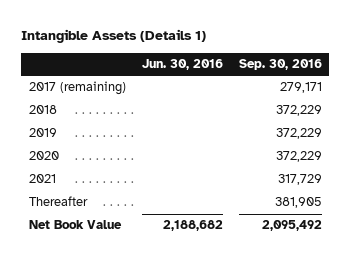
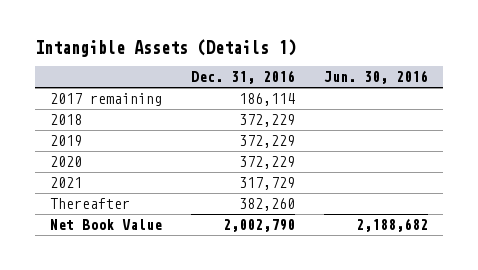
[238,59,322,71] Sep. 30, 2016 -> none
none -> [190,70,295,85] Dec. 31, 2016
[29,81,127,96] 2017 (remaining) -> [49,93,162,107] 2017 remaining

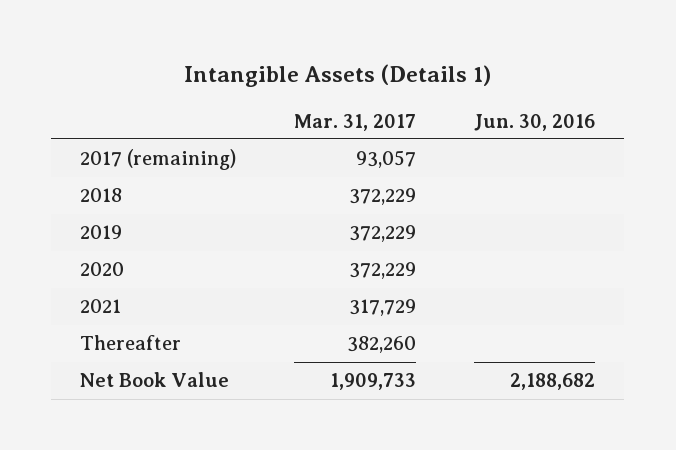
[190,70,295,85] Dec. 31, 2016 -> none
none -> [294,113,417,131] Mar. 31, 2017
[49,93,162,107] 2017 remaining -> [80,149,237,171] 2017 (remaining)

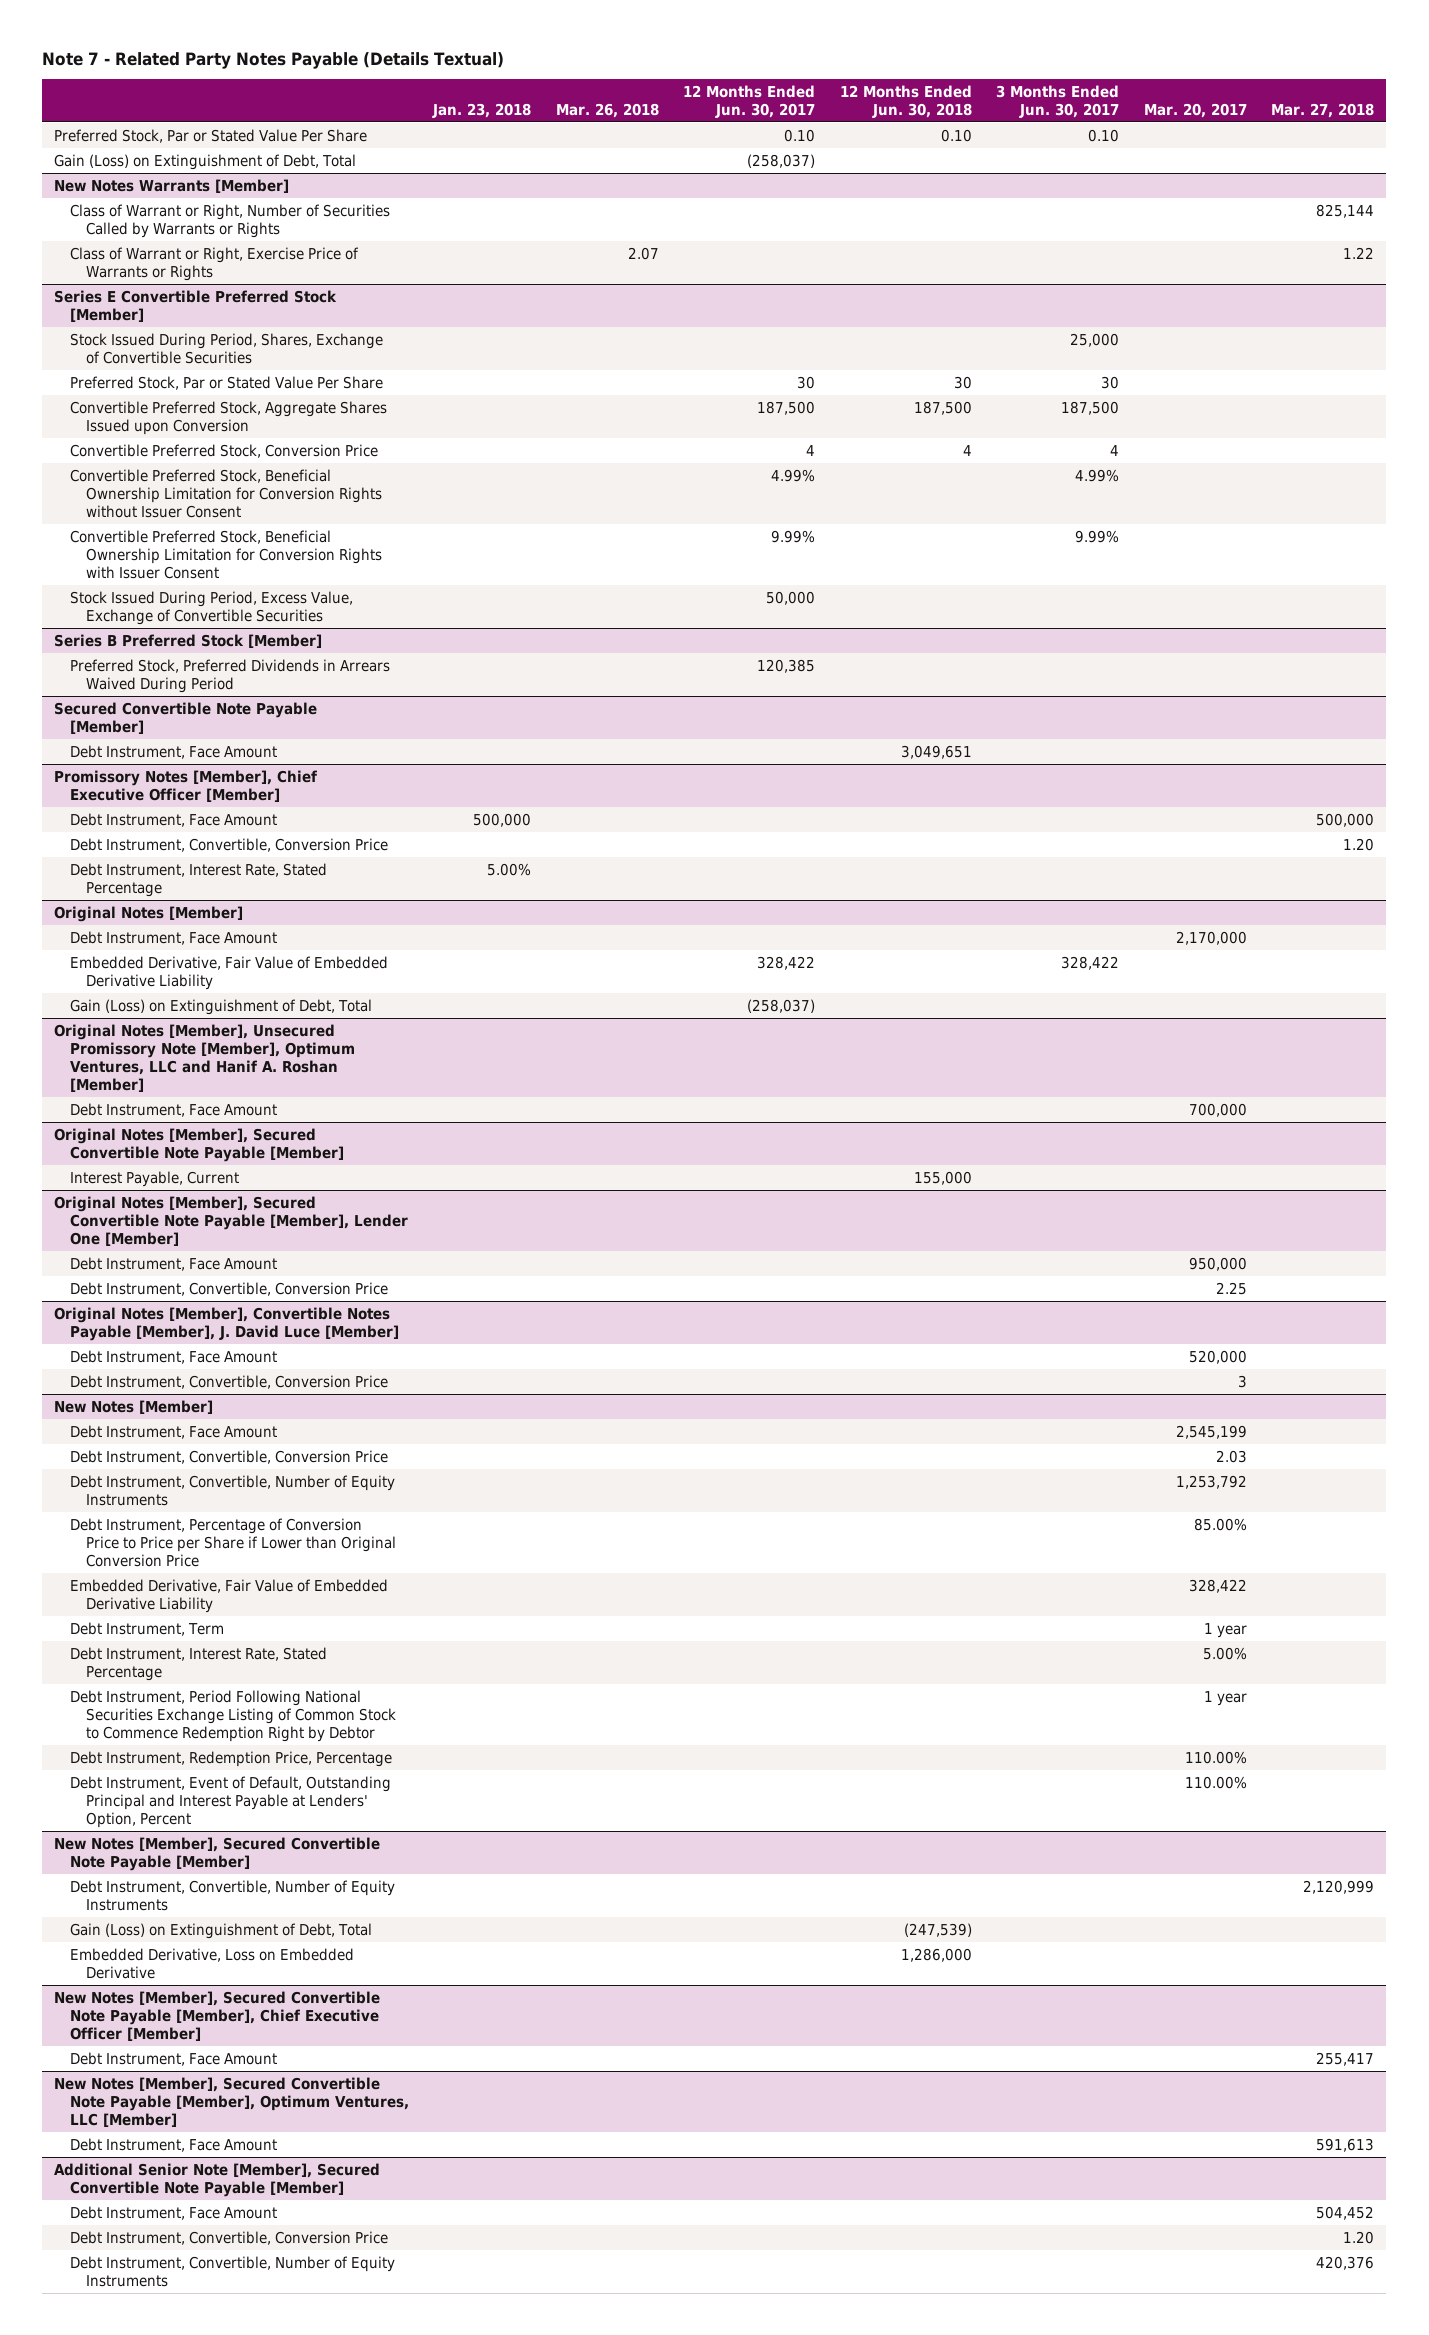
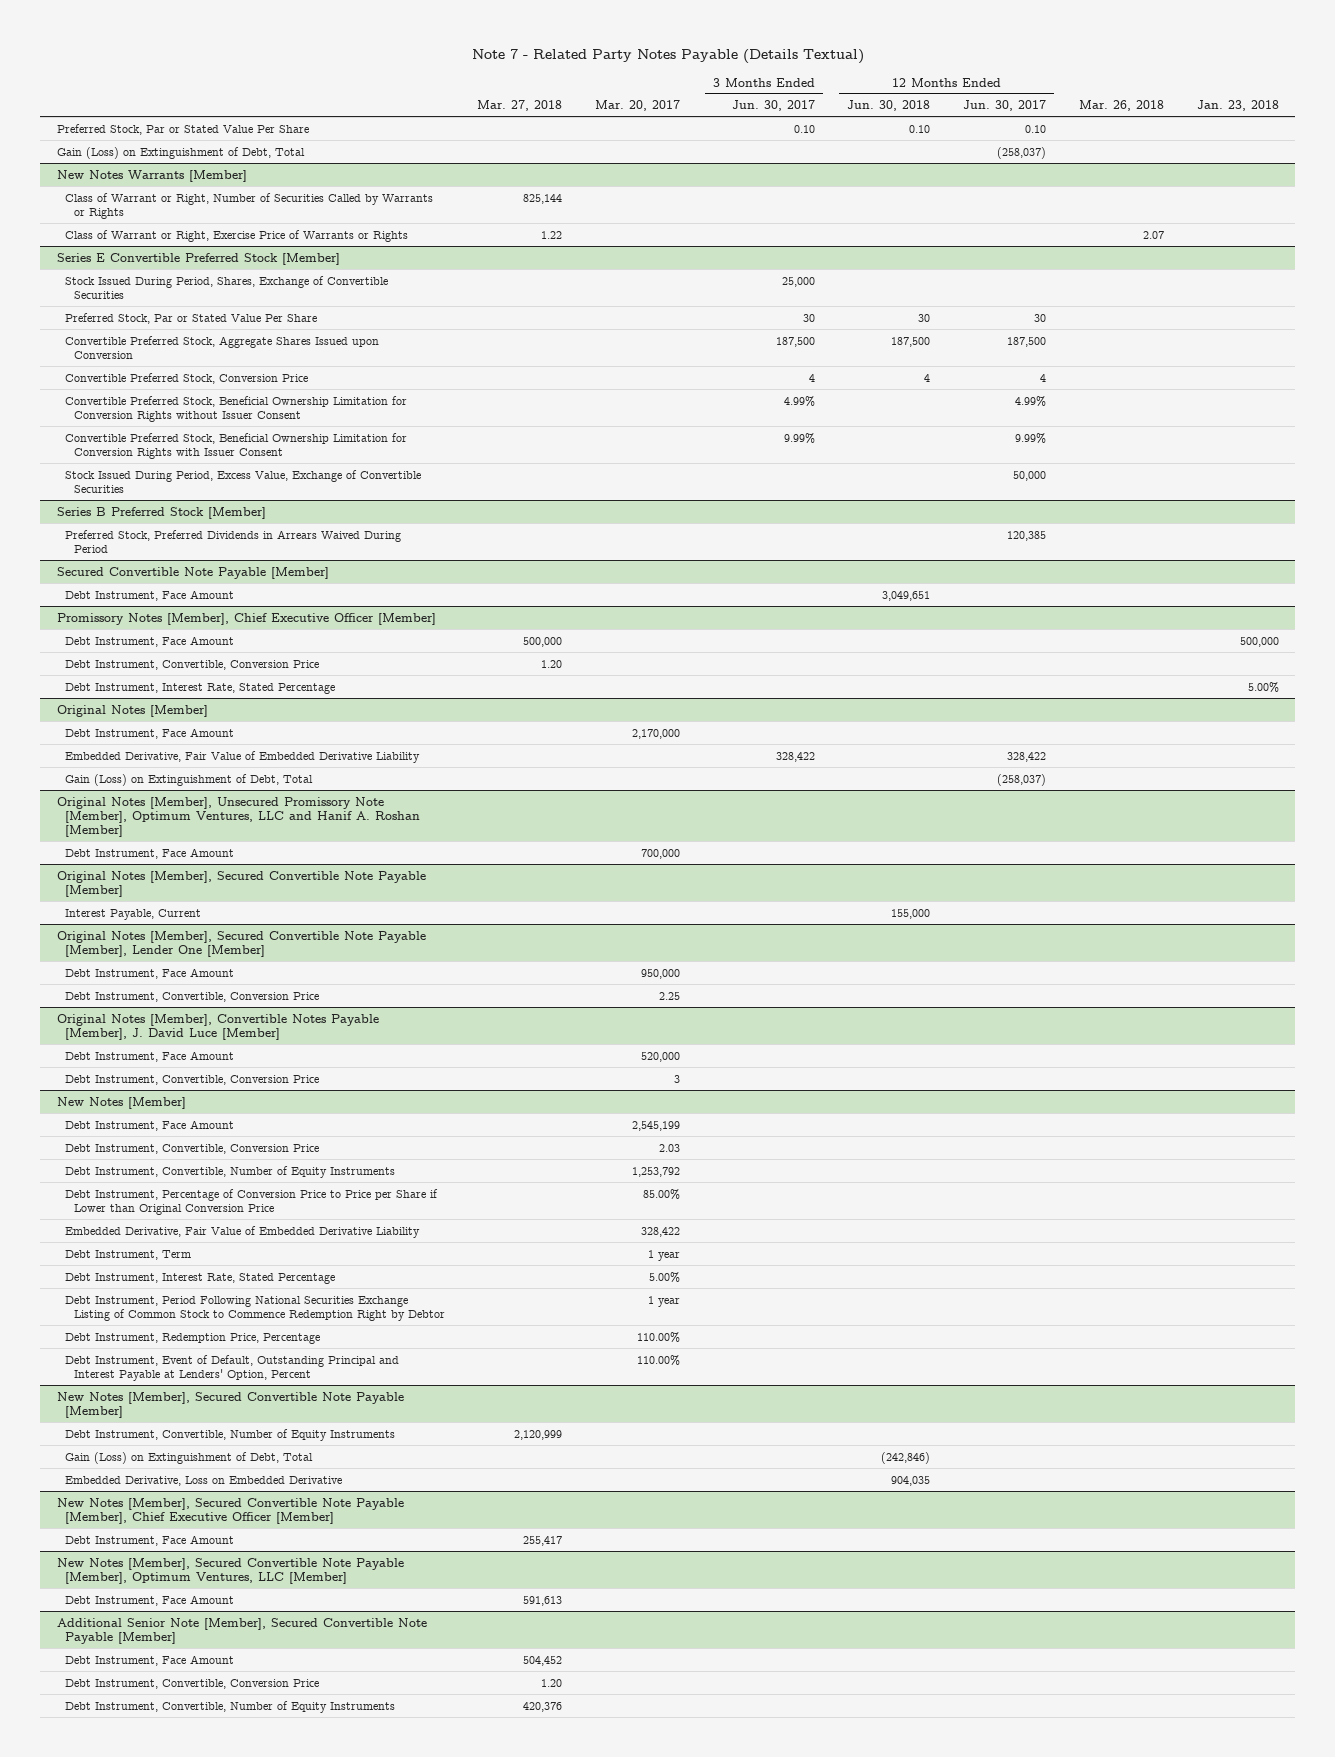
[903,1922,972,1937] (247,539) -> [881,1451,931,1464] (242,846)
[900,1947,972,1962] 1,286,000 -> [891,1475,931,1486] 904,035

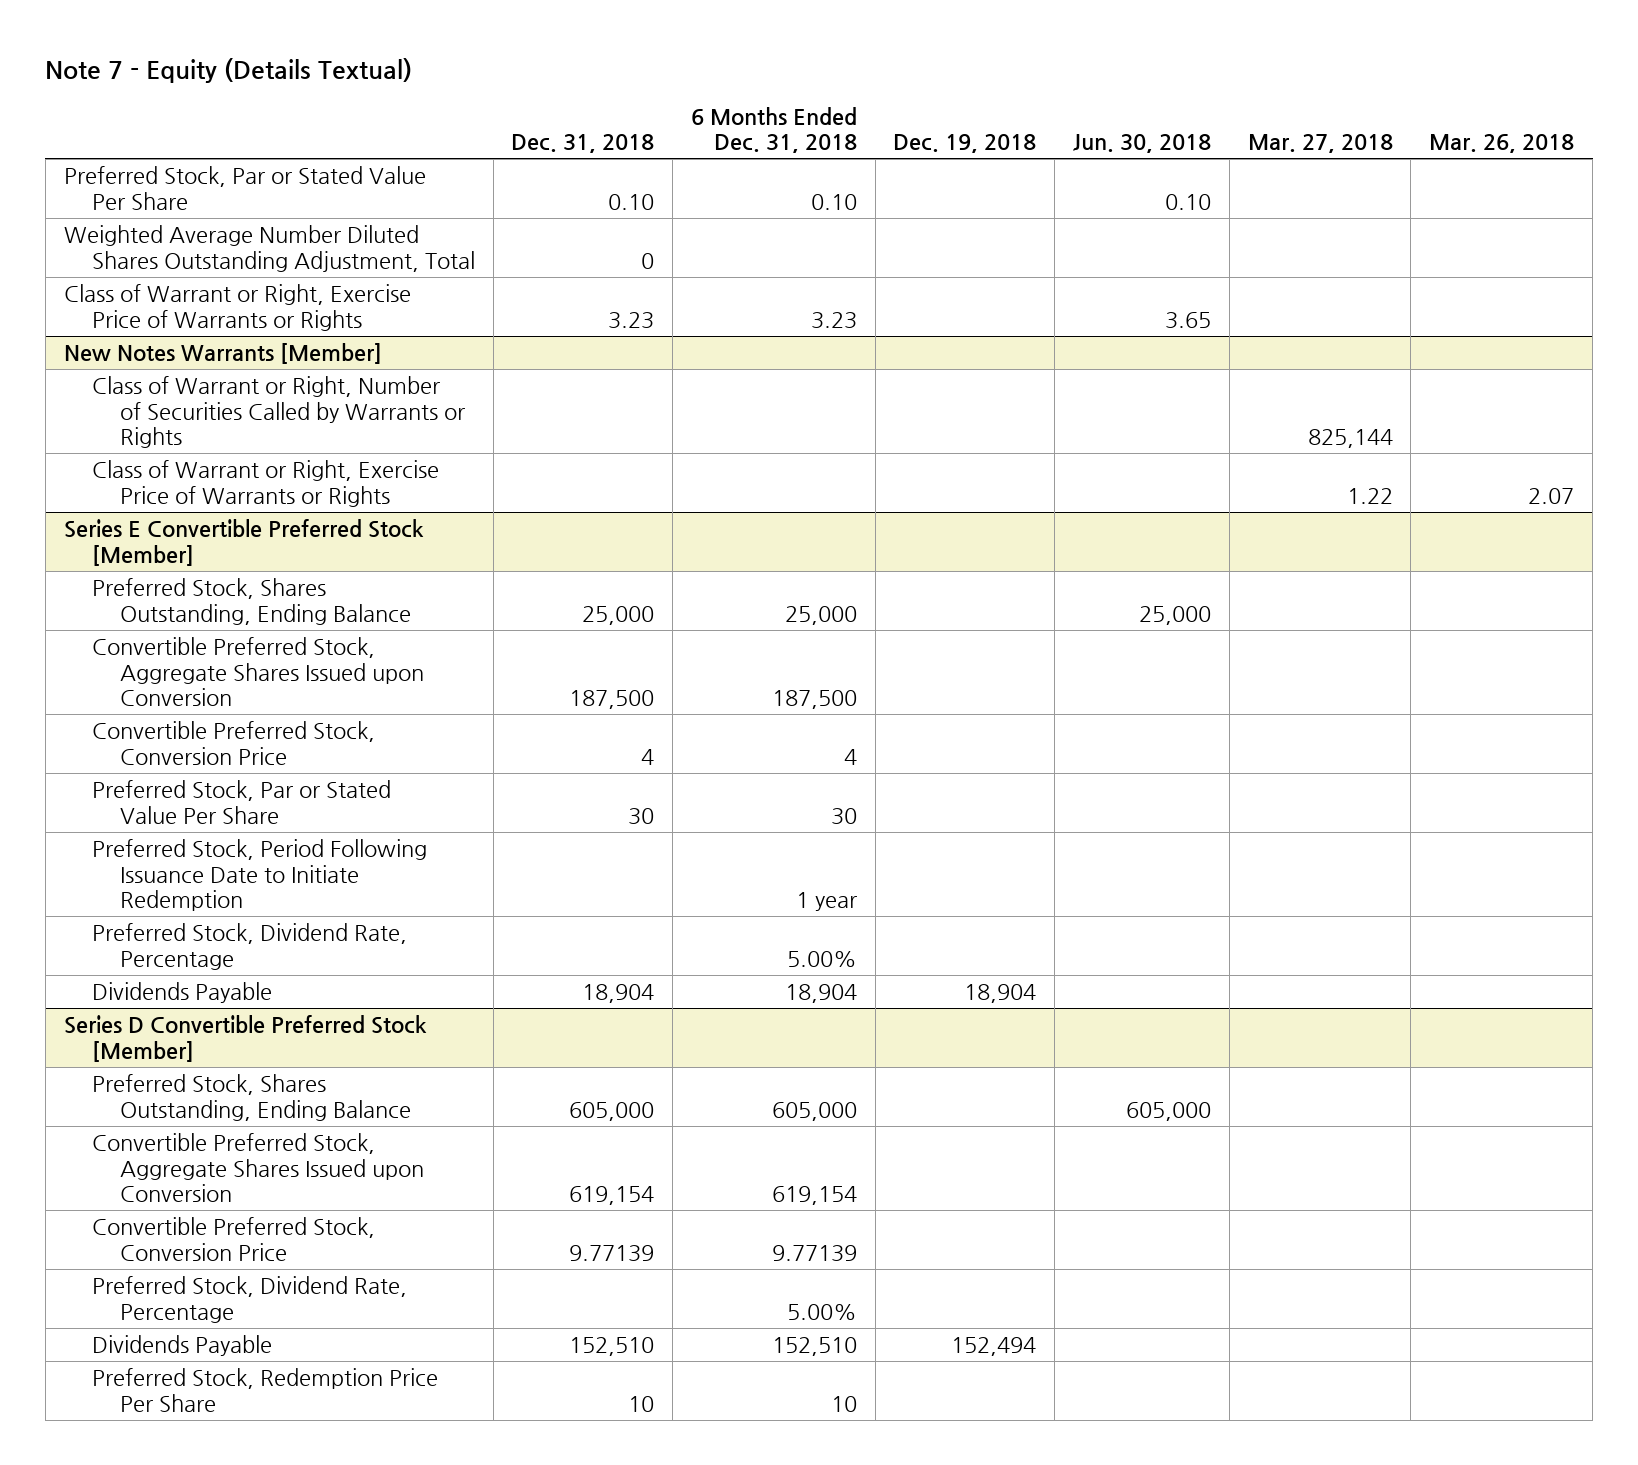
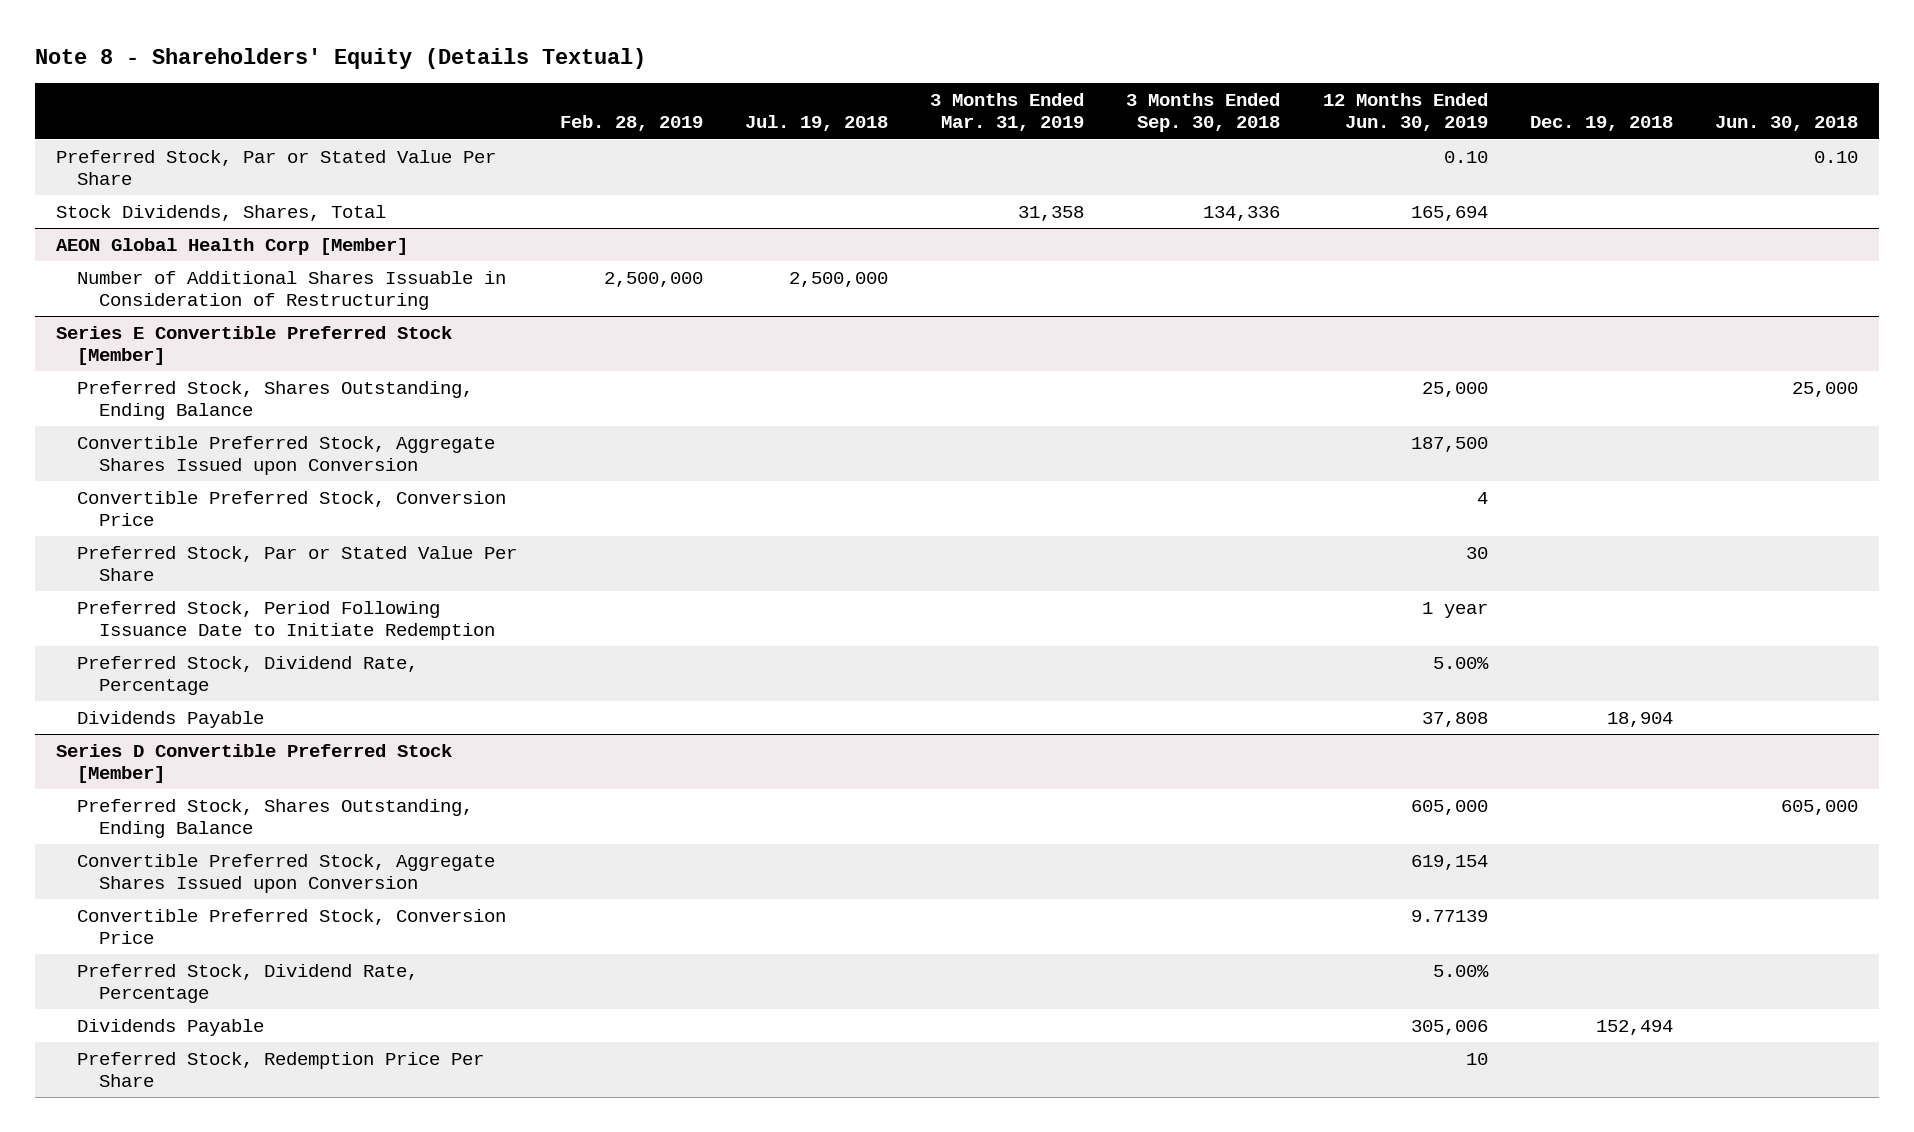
[45,58,413,84] Note 7 - Equity (Details Textual) -> [34,48,646,70] Note 8 - Shareholders' Equity (Details Textual)
[511,134,655,154] Dec. 31, 2018 -> none
[690,106,857,154] 6 Months Ended Dec. 31, 2018 -> none
[1247,134,1393,154] Mar. 27, 2018 -> none
[1429,134,1575,154] Mar. 26, 2018 -> none
none -> [559,115,703,132] Feb. 28, 2019
none -> [744,115,888,132] Jul. 19, 2018
none -> [930,93,1085,132] 3 Months Ended Mar. 31, 2019
none -> [1126,93,1281,133] 3 Months Ended Sep. 30, 2018
none -> [1322,93,1488,132] 12 Months Ended Jun. 30, 2019
[63,225,475,272] Weighted Average Number Diluted Shares Outstanding Adjustment, Total -> none
[63,284,411,331] Class of Warrant or Right, Exercise Price of Warrants or Rights -> none
[63,343,382,365] New Notes Warrants [Member] -> none
[91,376,465,449] Class of Warrant or Right, Number of Securities Called by Warrants or Rights -> none
[91,460,439,507] Class of Warrant or Right, Exercise Price of Warrants or Rights -> none
none -> [55,204,386,221] Stock Dividends, Shares, Total
none -> [55,237,408,255] AEON Global Health Corp [Member]
none -> [77,270,507,311] Number of Additional Shares Issuable in Consideration of Restructuring

